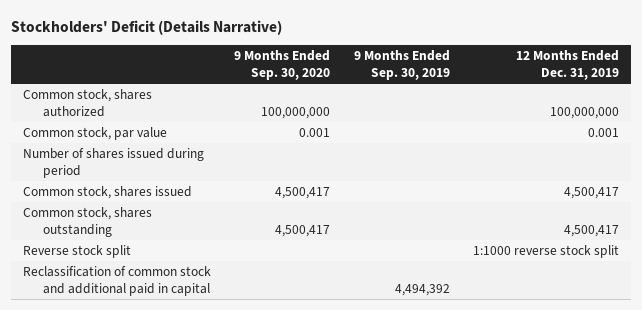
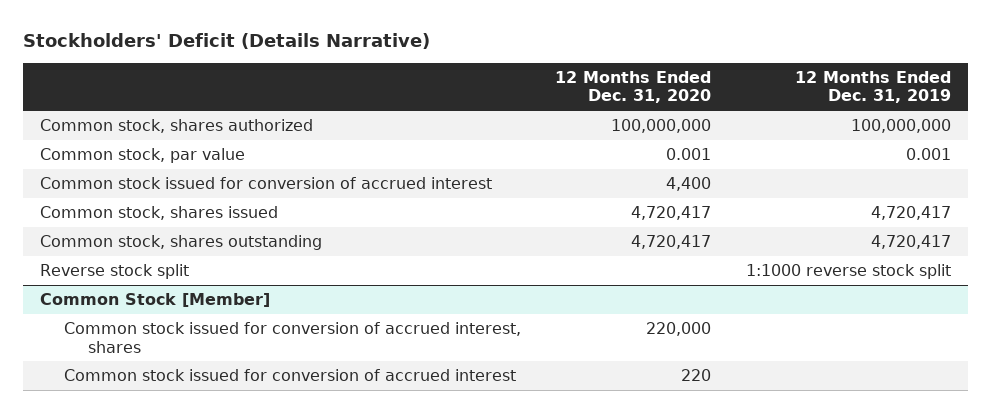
[234,50,331,81] 9 Months Ended Sep. 30, 2020 -> none
[353,50,450,81] 9 Months Ended Sep. 30, 2019 -> none
none -> [555,71,712,104] 12 Months Ended Dec. 31, 2020
[22,147,204,178] Number of shares issued during period -> none
none -> [39,177,492,190] Common stock issued for conversion of accrued interest
[564,186,620,199] 4,500,417 -> [870,206,951,221] 4,720,417
[564,224,620,237] 4,500,417 -> [870,235,951,250] 4,720,417
[22,265,211,296] Reclassification of common stock and additional paid in capital -> none
none -> [39,293,270,308] Common Stock [Member]
none -> [63,322,521,353] Common stock issued for conversion of accrued interest, shares
none -> [63,369,516,382] Common stock issued for conversion of accrued interest

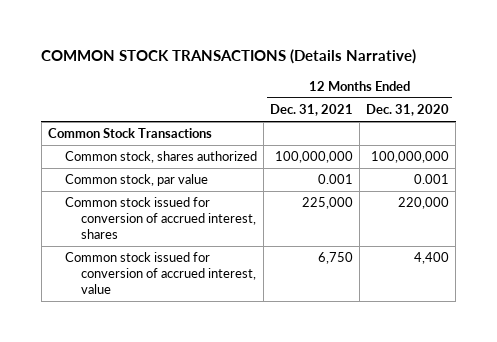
[22,32,430,49] Stockholders' Deficit (Details Narrative) -> [41,49,417,65] COMMON STOCK TRANSACTIONS (Details Narrative)
[794,71,951,104] 12 Months Ended Dec. 31, 2019 -> none
none -> [269,104,353,117] Dec. 31, 2021
none -> [47,128,212,139] Common Stock Transactions
[39,177,492,190] Common stock issued for conversion of accrued interest -> none
[39,206,278,221] Common stock, shares issued -> none
[39,235,322,251] Common stock, shares outstanding -> none
[39,264,189,280] Reverse stock split -> none
[39,293,270,308] Common Stock [Member] -> none
[63,369,516,382] Common stock issued for conversion of accrued interest -> [64,252,257,294] Common stock issued for conversion of accrued interest, value
[681,369,712,382] 220 -> [414,252,450,265] 4,400

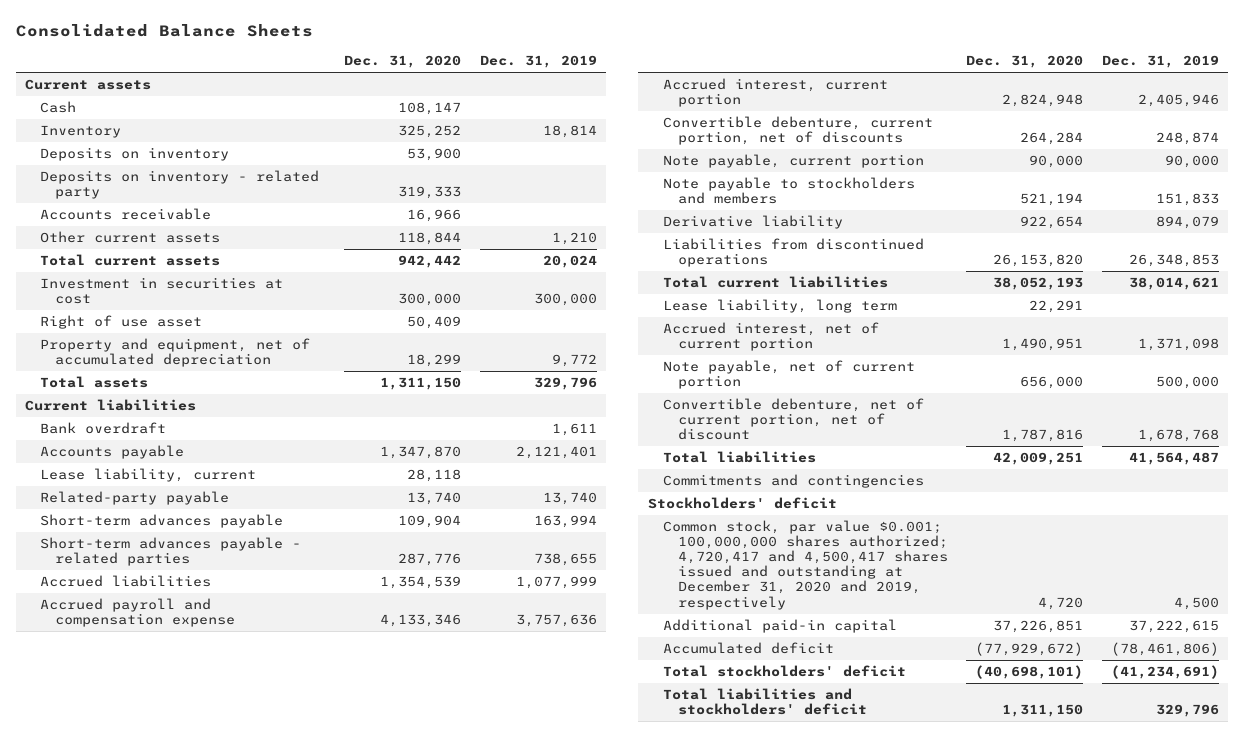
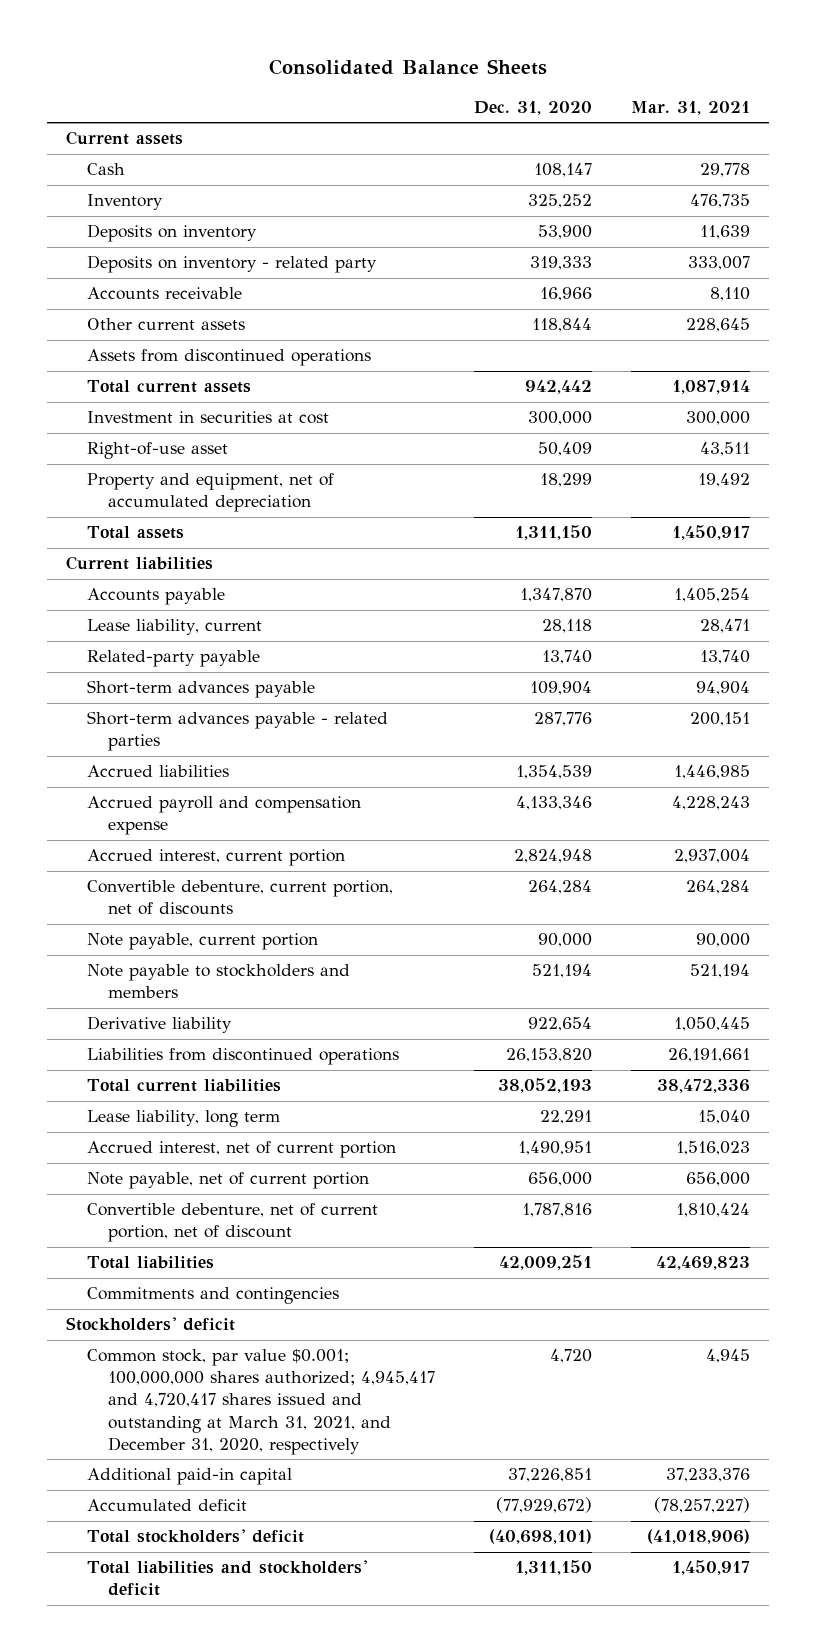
[479,55,597,69] Dec. 31, 2019 -> none
none -> [630,101,750,116] Mar. 31, 2021
none -> [87,349,372,367] Assets from discontinued operations
[40,315,203,330] Right of use asset -> [87,442,229,460] Right-of-use asset
[40,422,167,435] Bank overdraft -> none
[662,520,948,610] Common stock, par value $0.001; 100,000,000 shares authorized; 4,720,417 and 4,500,417 shares issued and outstanding at December 31, 2020 and 2019, respectively -> [87,1349,435,1455] Common stock, par value $0.001; 100,000,000 shares authorized; 4,945,417 and 4,720,417 shares issued and outstanding at March 31, 2021, and December 31, 2020, respectively

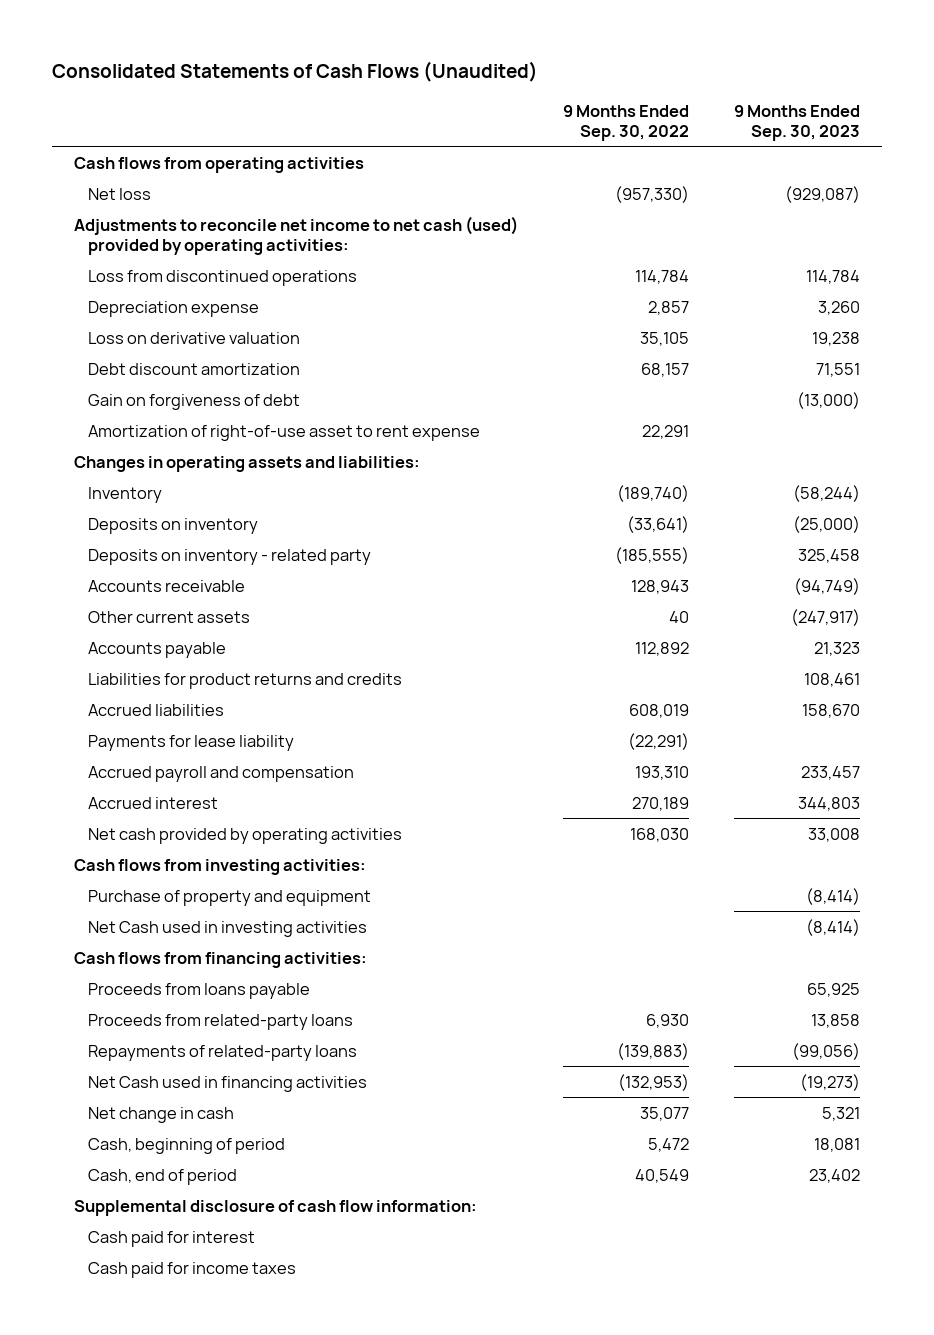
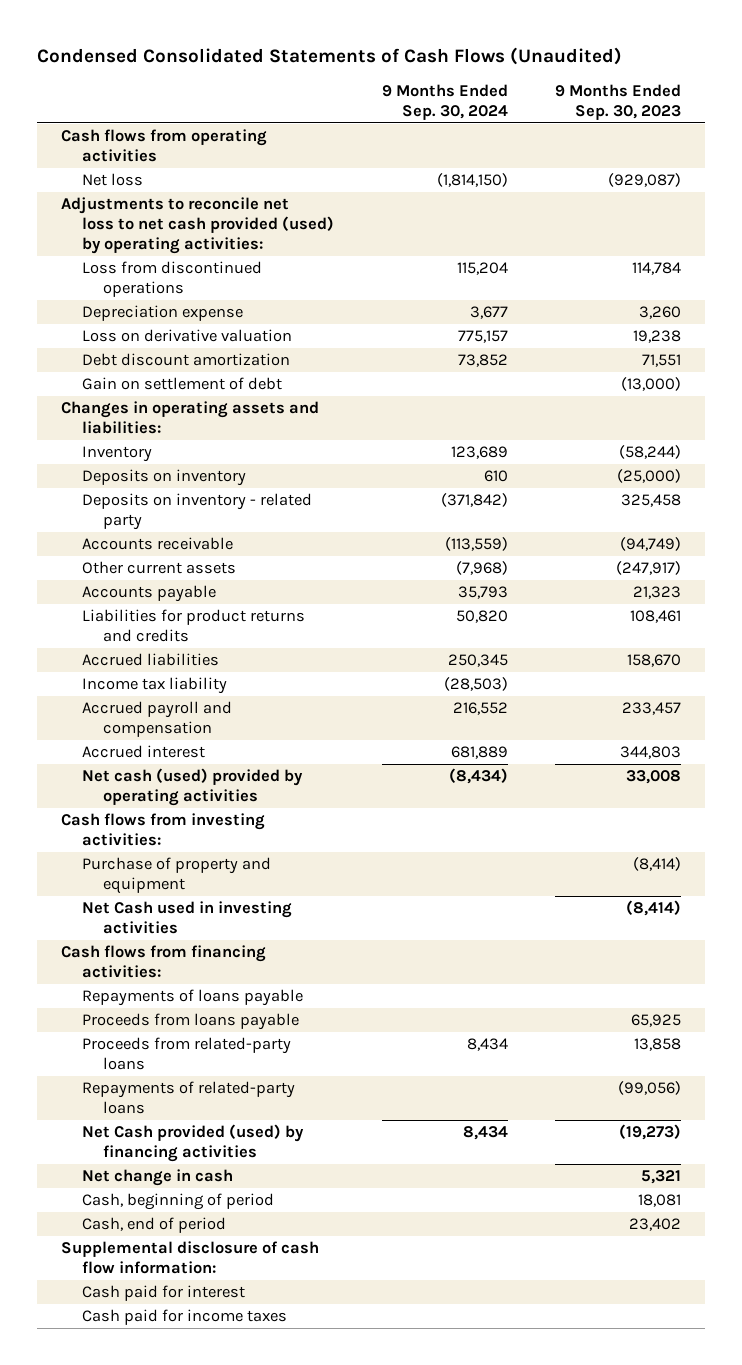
[52,61,539,83] Consolidated Statements of Cash Flows (Unaudited) -> [36,47,622,66] Condensed Consolidated Statements of Cash Flows (Unaudited)
[563,104,690,141] 9 Months Ended Sep. 30, 2022 -> none
none -> [381,83,508,120] 9 Months Ended Sep. 30, 2024
[74,215,519,255] Adjustments to reconcile net income to net cash (used) provided by operating activities: -> [60,197,335,254] Adjustments to reconcile net loss to net cash provided (used) by operating activities:
[88,424,481,441] Amortization of right-of-use asset to rent expense -> none
[88,393,301,410] Gain on forgiveness of debt -> [82,377,283,391] Gain on settlement of debt
[88,734,295,751] Payments for lease liability -> none
none -> [82,677,228,695] Income tax liability
[88,827,403,844] Net cash provided by operating activities -> [82,768,304,806] Net cash (used) provided by operating activities
none -> [82,989,304,1007] Repayments of loans payable
[88,1075,368,1092] Net Cash used in financing activities -> [82,1124,305,1162] Net Cash provided (used) by financing activities

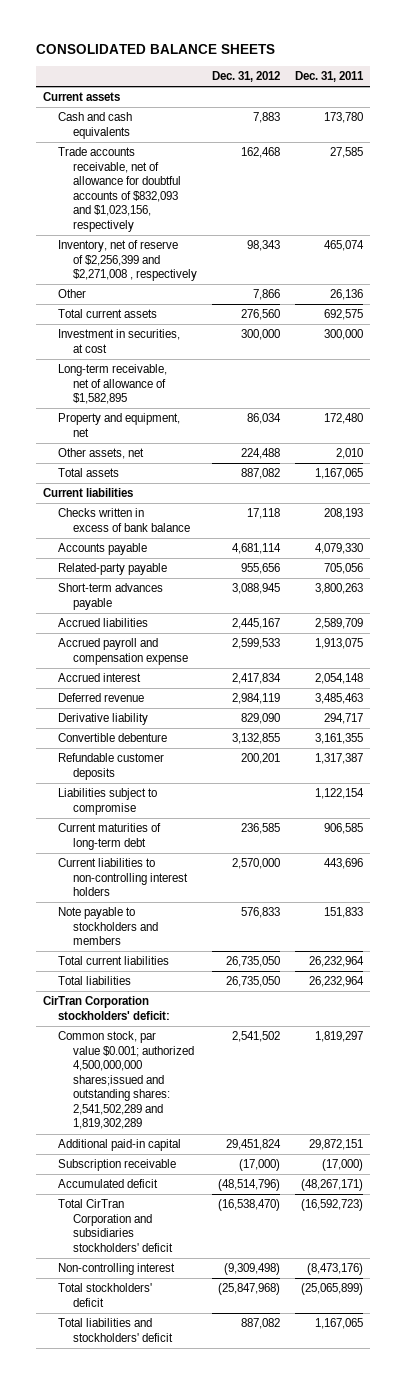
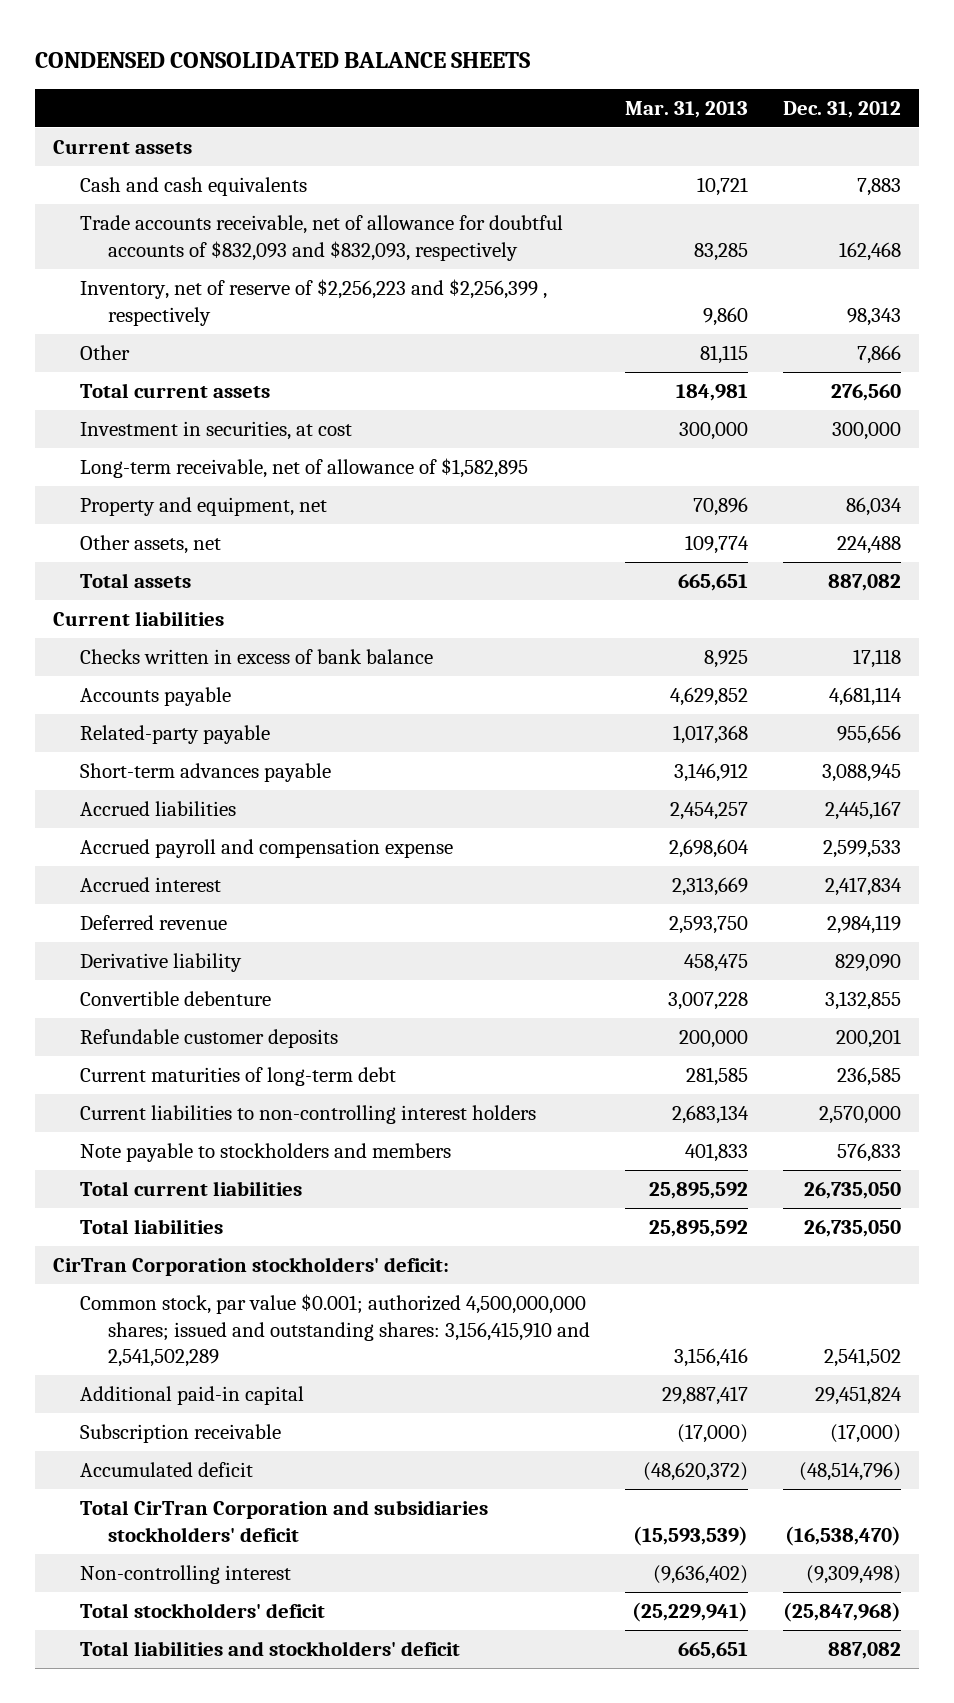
[36,44,276,55] CONSOLIDATED BALANCE SHEETS -> [34,51,530,68] CONDENSED CONSOLIDATED BALANCE SHEETS
[294,70,364,82] Dec. 31, 2011 -> none
none -> [624,100,748,118] Mar. 31, 2013
[58,147,182,232] Trade accounts receivable, net of allowance for doubtful accounts of $832,093 and $1,023,156, respectively -> [80,215,564,261] Trade accounts receivable, net of allowance for doubtful accounts of $832,093 and $832,093, respectively
[58,240,198,282] Inventory, net of reserve of $2,256,399 and $2,271,008 , respectively -> [80,279,548,326] Inventory, net of reserve of $2,256,223 and $2,256,399 , respectively
[58,788,158,815] Liabilities subject to compromise -> none
[58,1031,195,1130] Common stock, par value $0.001; authorized 4,500,000,000 shares;issued and outstanding shares: 2,541,502,289 and 1,819,302,289 -> [80,1294,590,1368] Common stock, par value $0.001; authorized 4,500,000,000 shares; issued and outstanding shares: 3,156,415,910 and 2,541,502,289

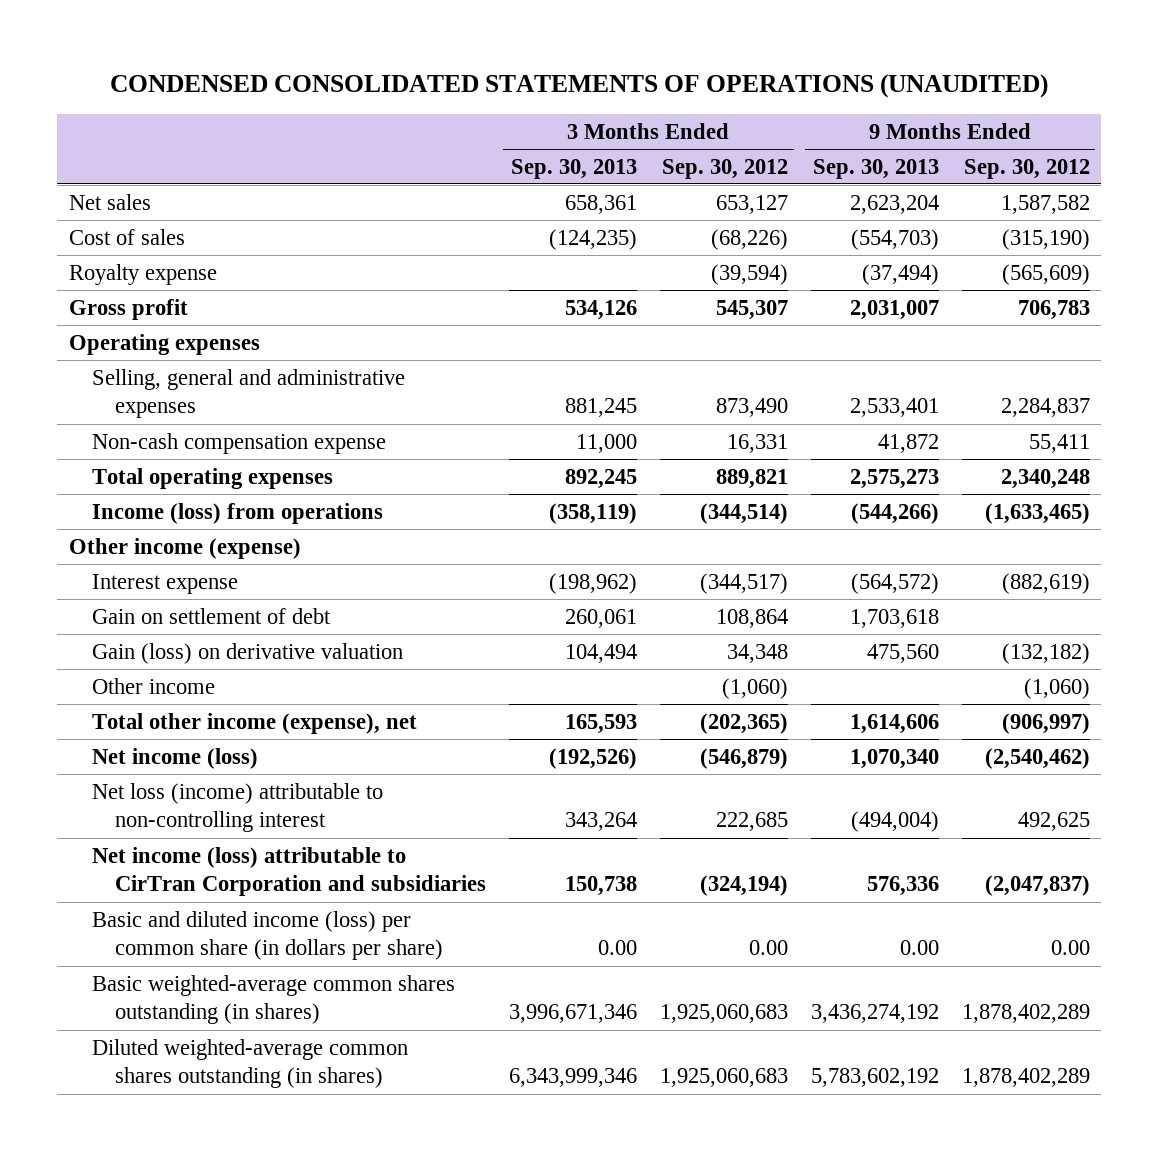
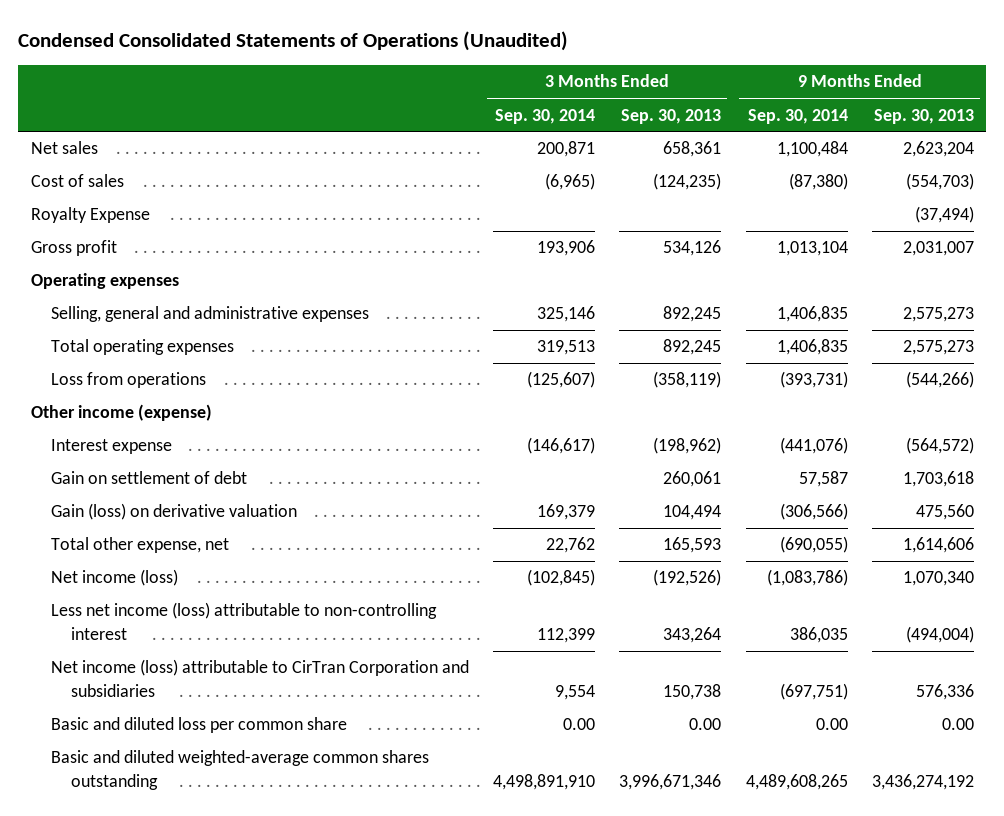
[110,74,1049,99] CONDENSED CONSOLIDATED STATEMENTS OF OPERATIONS (UNAUDITED) -> [18,30,569,51] Condensed Consolidated Statements of Operations (Unaudited)
[661,158,788,179] Sep. 30, 2012 -> none
[963,158,1090,179] Sep. 30, 2012 -> none
none -> [495,108,596,124] Sep. 30, 2014
none -> [747,108,848,124] Sep. 30, 2014
[68,263,217,285] Royalty expense -> [30,207,150,224] Royalty Expense
[91,432,386,454] Non-cash compensation expense -> none
[565,398,638,418] 881,245 -> [663,306,722,323] 892,245
[849,398,939,418] 2,533,401 -> [902,307,974,323] 2,575,273
[91,502,383,524] Income (loss) from operations -> [50,372,206,389] Loss from operations
[91,677,215,694] Other income -> none
[91,712,417,734] Total other income (expense), net -> [50,537,229,554] Total other expense, net
[91,782,383,833] Net loss (income) attributable to non-controlling interest -> [50,602,437,640] Less net income (loss) attributable to non-controlling interest
[91,1038,408,1089] Diluted weighted-average common shares outstanding (in shares) -> none
[91,910,444,961] Basic and diluted income (loss) per common share (in dollars per share) -> [50,717,347,734] Basic and diluted loss per common share
[91,974,455,1025] Basic weighted-average common shares outstanding (in shares) -> [50,750,429,790] Basic and diluted weighted-average common shares outstanding

